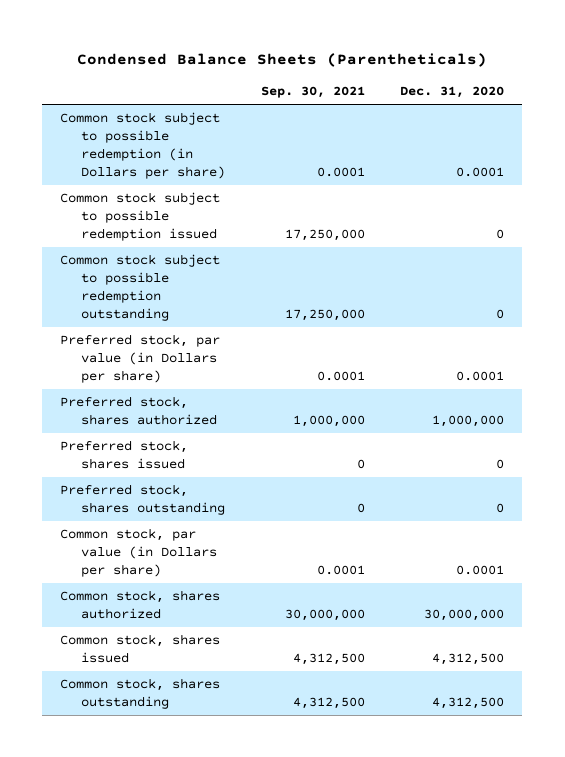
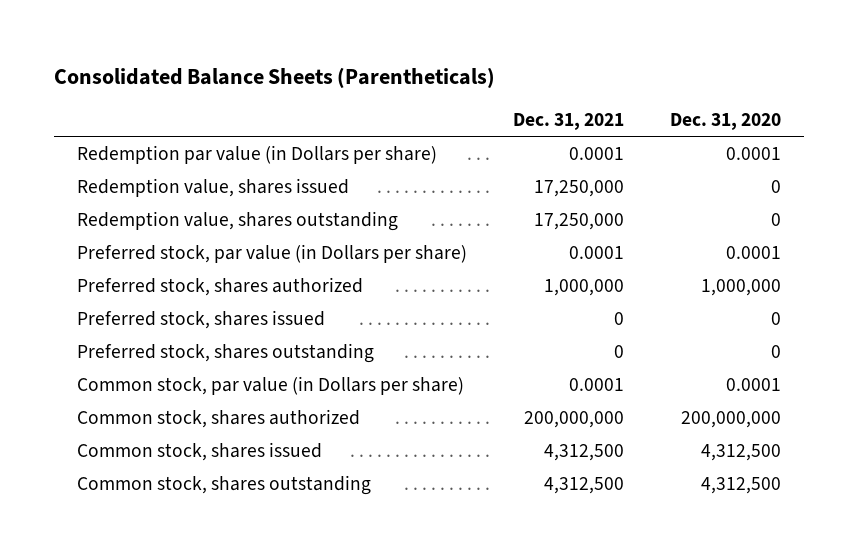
[77,53,488,68] Condensed Balance Sheets (Parentheticals) -> [53,66,495,88] Consolidated Balance Sheets (Parentheticals)
[260,86,365,99] Sep. 30, 2021 -> none
none -> [512,113,624,131] Dec. 31, 2021
[60,112,225,180] Common stock subject to possible redemption (in Dollars per share) -> [76,145,437,165] Redemption par value (in Dollars per share)
[60,192,221,242] Common stock subject to possible redemption issued -> [76,178,349,198] Redemption value, shares issued
[60,254,221,322] Common stock subject to possible redemption outstanding -> [76,211,398,232] Redemption value, shares outstanding
[424,609,505,622] 30,000,000 -> [680,411,781,429] 200,000,000

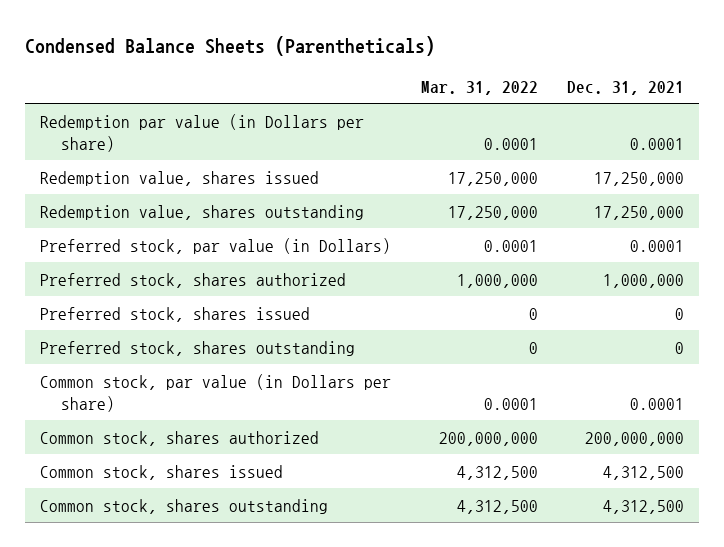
[53,66,495,88] Consolidated Balance Sheets (Parentheticals) -> [25,36,436,57] Condensed Balance Sheets (Parentheticals)
[669,113,781,131] Dec. 31, 2020 -> none
none -> [420,80,538,95] Mar. 31, 2022
[76,244,467,264] Preferred stock, par value (in Dollars per share) -> [40,237,392,254] Preferred stock, par value (in Dollars)

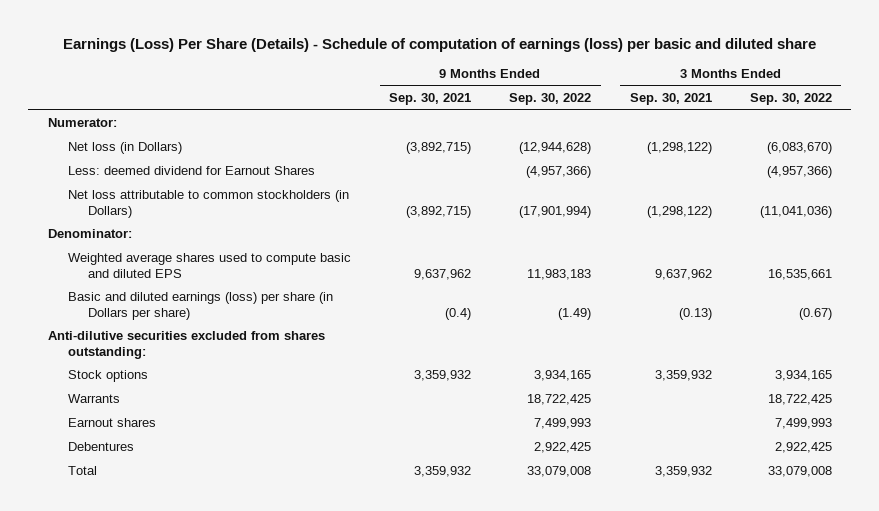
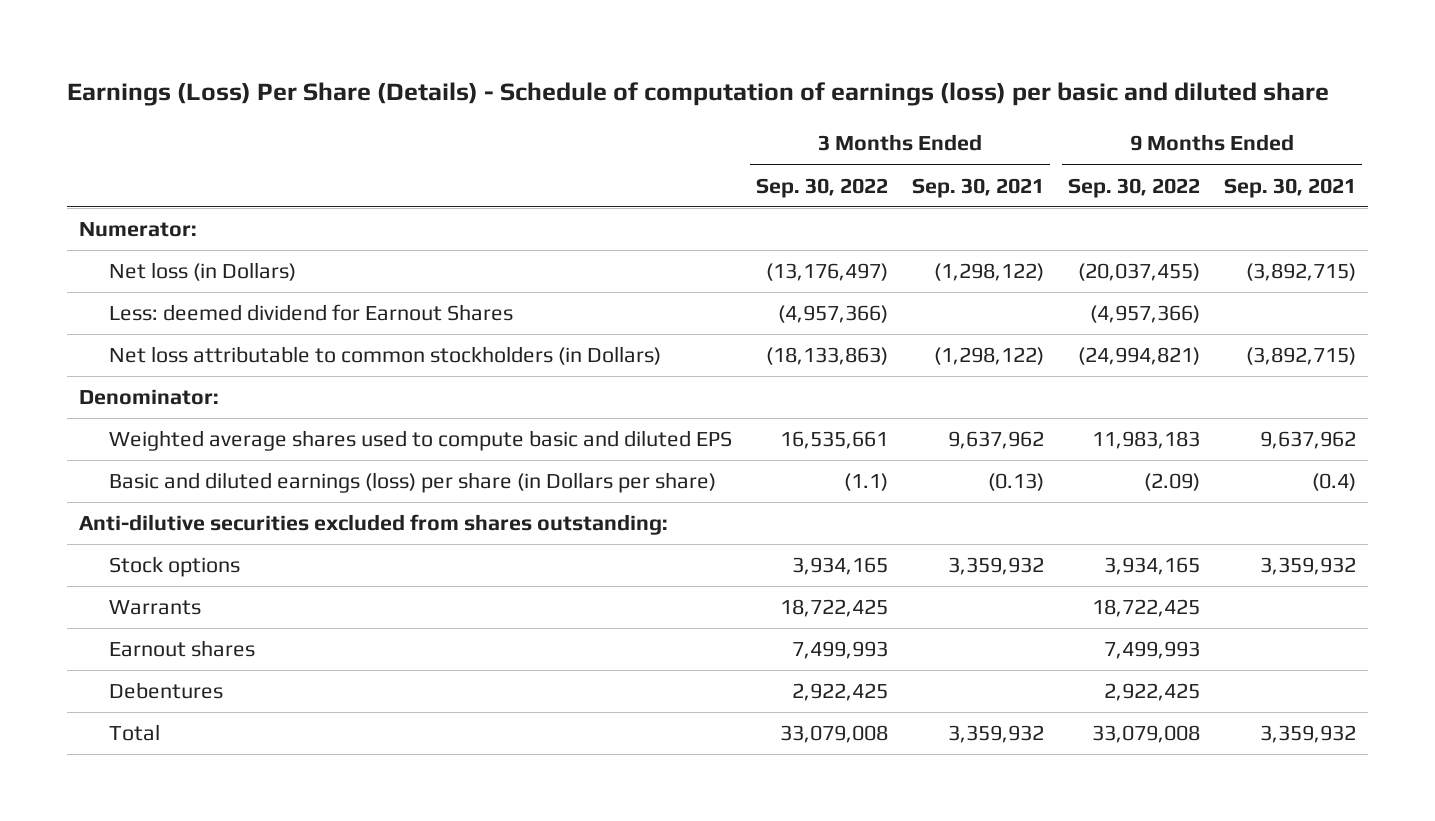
[519,142,592,155] (12,944,628) -> [1077,263,1200,282] (20,037,455)
[766,142,832,155] (6,083,670) -> [765,263,888,282] (13,176,497)
[519,205,592,218] (17,901,994) -> [1077,347,1200,366] (24,994,821)
[759,205,832,218] (11,041,036) -> [765,347,888,366] (18,133,863)
[558,307,592,320] (1.49) -> [1143,473,1200,492] (2.09)
[798,307,832,320] (0.67) -> [843,473,888,492] (1.1)

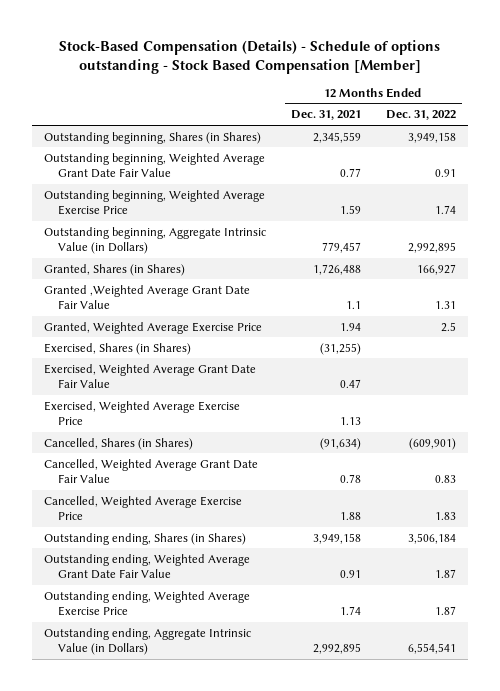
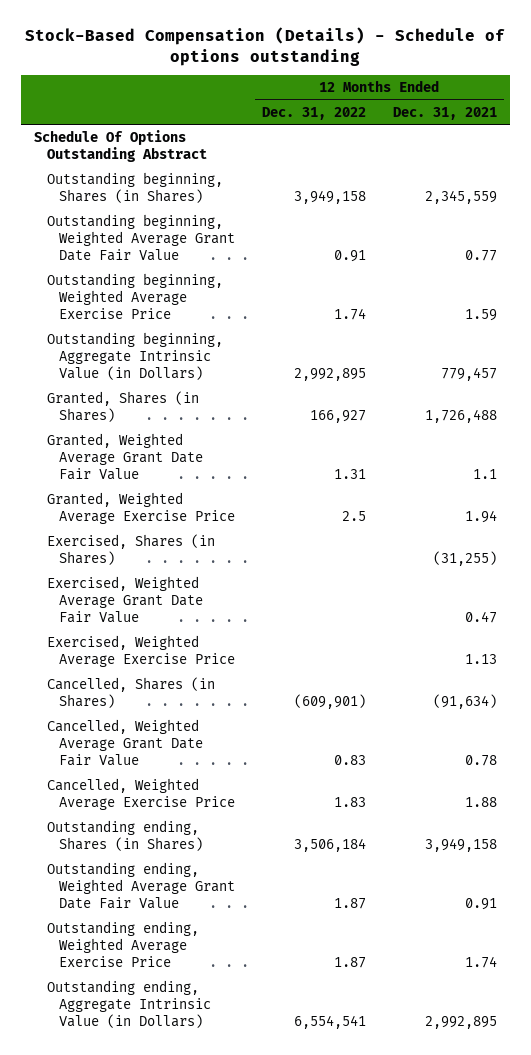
[58,39,440,75] Stock-Based Compensation (Details) - Schedule of options outstanding - Stock Based Compensation [Member] -> [25,27,506,66] Stock-Based Compensation (Details) - Schedule of options outstanding
none -> [33,129,207,163] Schedule Of Options Outstanding Abstract
[44,284,251,310] Granted ,Weighted Average Grant Date Fair Value -> [46,432,204,481] Granted, Weighted Average Grant Date Fair Value

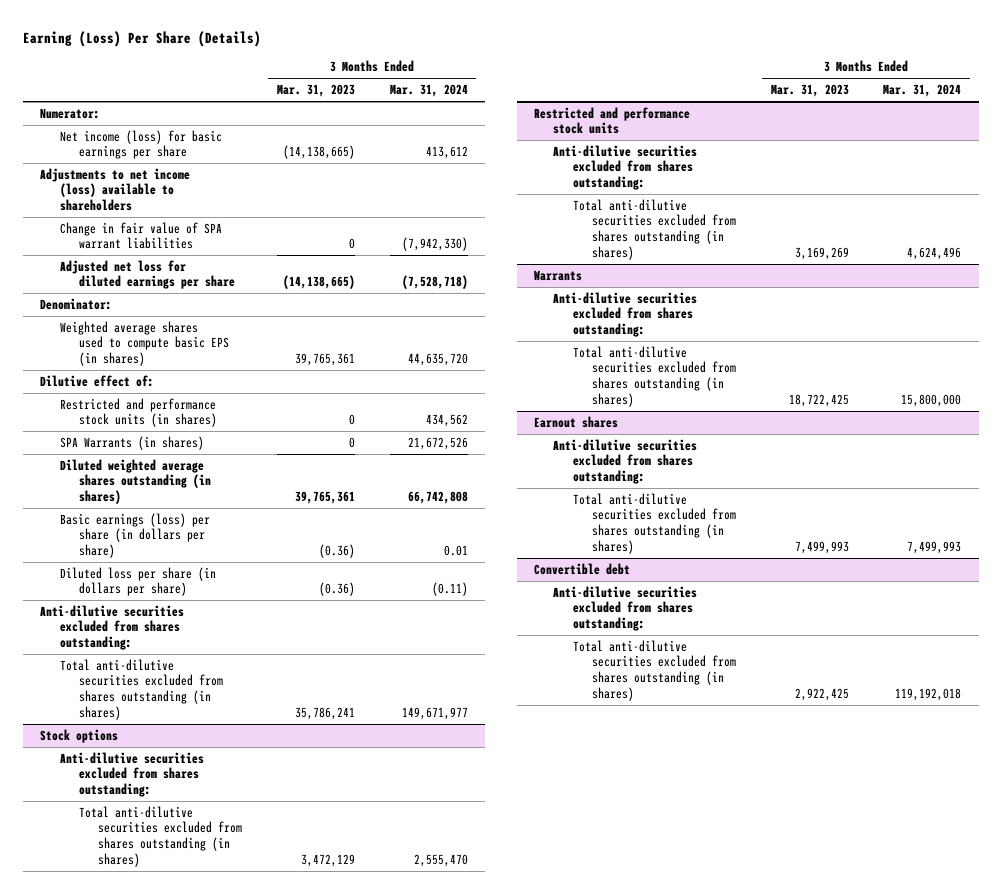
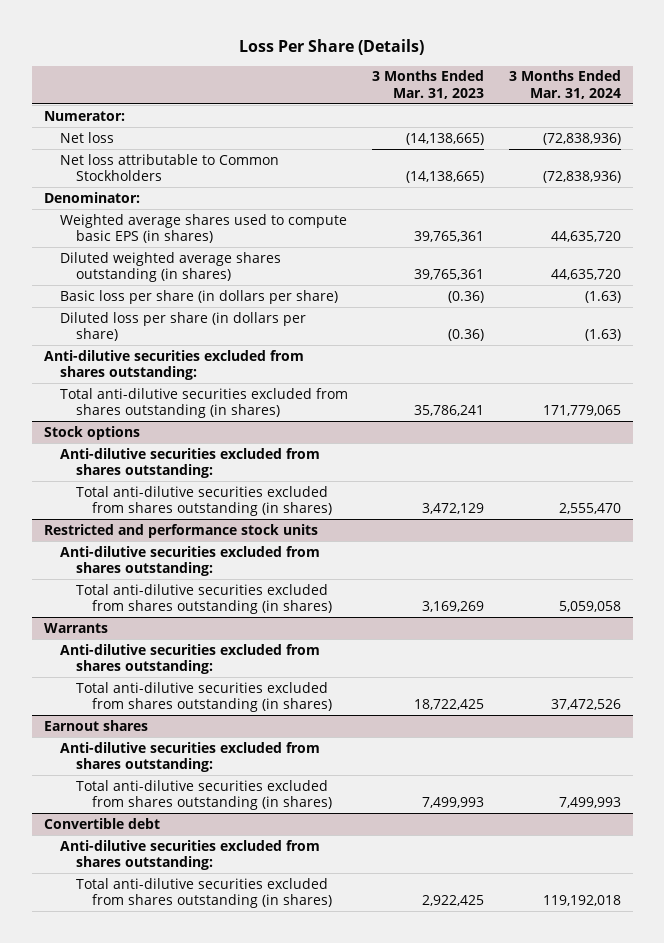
[22,30,261,47] Earning (Loss) Per Share (Details) -> [239,39,425,56] Loss Per Share (Details)
[40,167,191,212] Adjustments to net income (loss) available to shareholders -> none
[59,221,222,250] Change in fair value of SPA warrant liabilities -> none
[59,259,235,290] Adjusted net loss for diluted earnings per share -> none
[59,129,222,160] Net income (loss) for basic earnings per share -> [59,131,114,143] Net loss
[425,146,468,160] 413,612 -> [542,132,621,145] (72,838,936)
none -> [59,153,279,181] Net loss attributable to Common Stockholders
[40,374,155,387] Dilutive effect of: -> none
[59,397,217,428] Restricted and performance stock units (in shares) -> none
[59,435,204,450] SPA Warrants (in shares) -> none
[407,491,468,505] 66,742,808 -> [550,268,621,280] 44,635,720
[59,512,210,559] Basic earnings (loss) per share (in dollars per share) -> [59,289,338,304] Basic loss per share (in dollars per share)
[443,545,468,557] 0.01 -> [584,290,621,303] (1.63)
[431,582,468,597] (0.11) -> [584,328,621,341] (1.63)
[401,706,468,720] 149,671,977 -> [542,404,621,416] 171,779,065
[907,246,962,260] 4,624,496 -> [558,600,621,612] 5,059,058
[901,393,962,407] 15,800,000 -> [550,698,621,710] 37,472,526

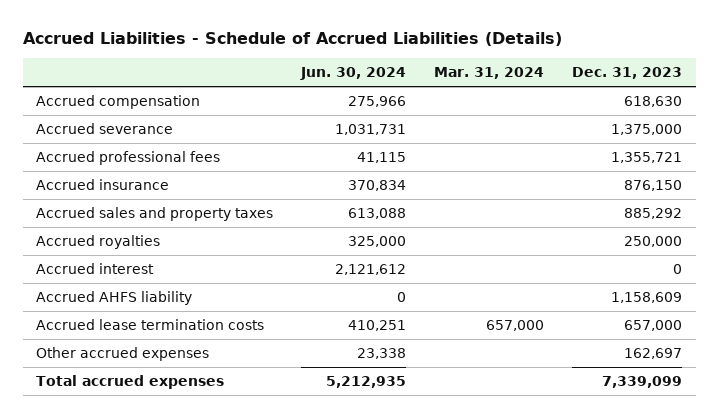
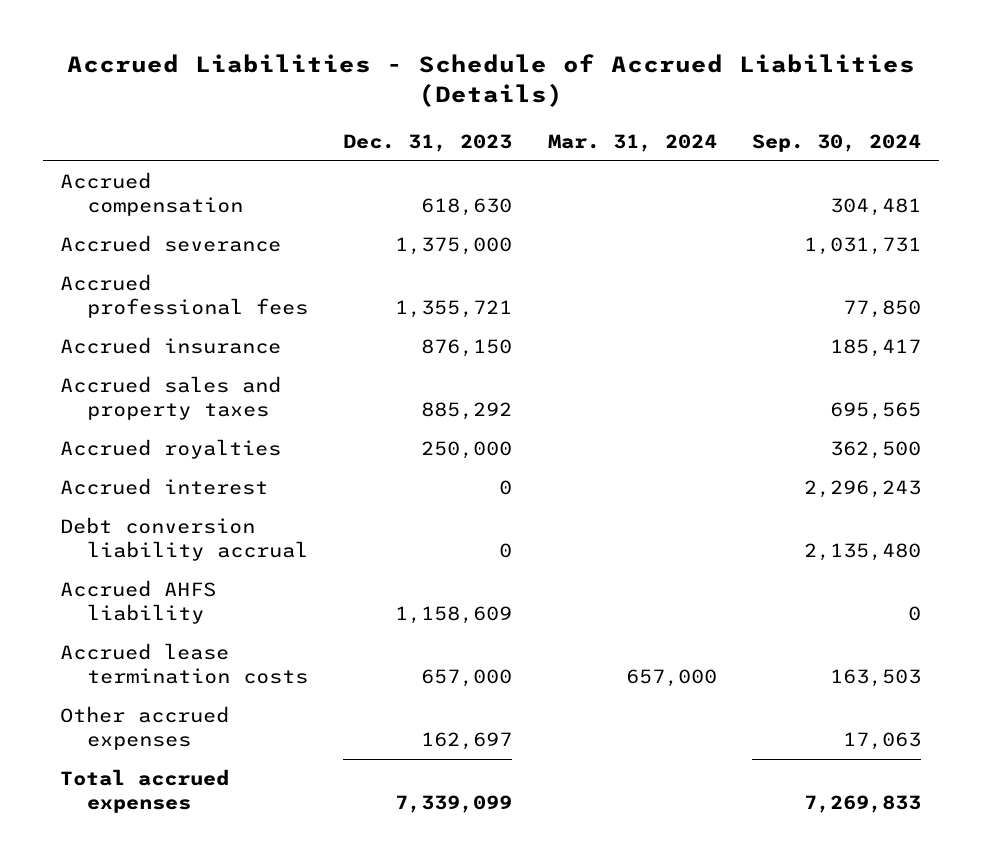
[300,67,407,81] Jun. 30, 2024 -> none
none -> [752,133,922,152] Sep. 30, 2024
none -> [60,517,308,561] Debt conversion liability accrual

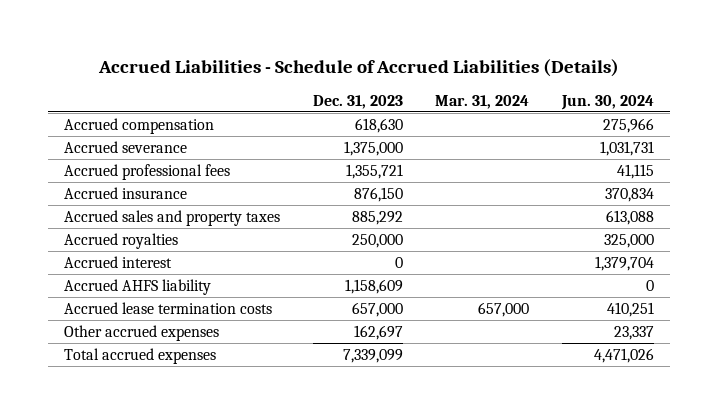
[752,133,922,152] Sep. 30, 2024 -> none
none -> [560,95,654,111] Jun. 30, 2024
[60,517,308,561] Debt conversion liability accrual -> none

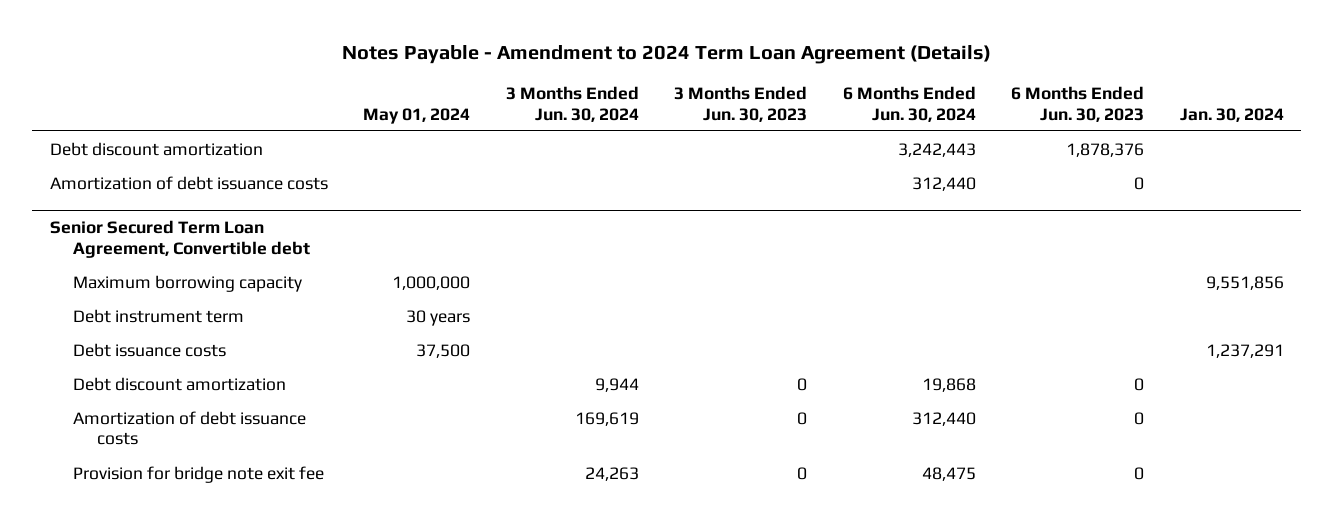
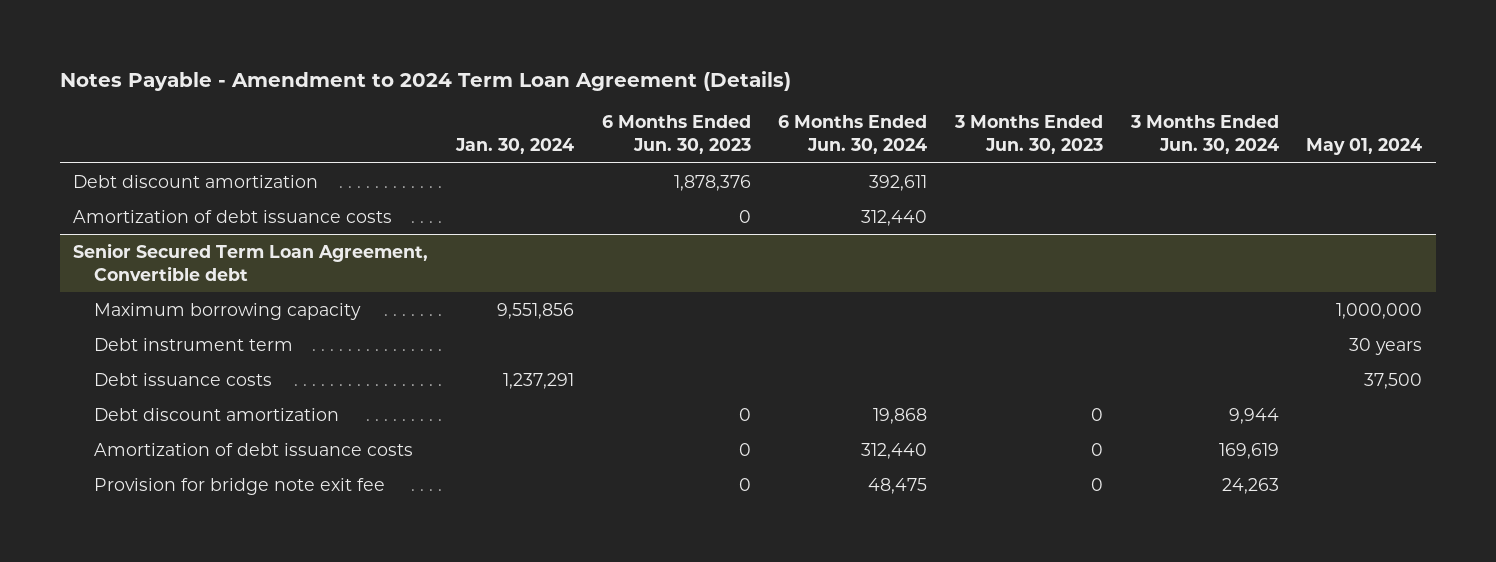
[897,142,976,157] 3,242,443 -> [869,174,928,191] 392,611

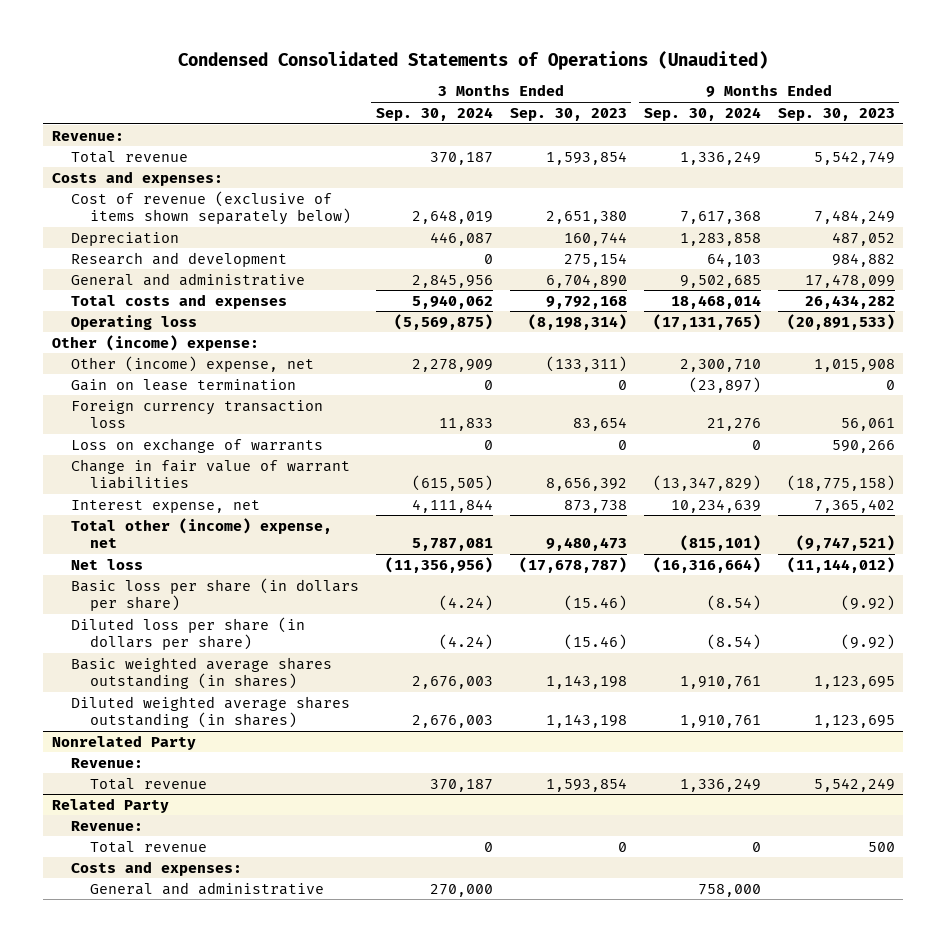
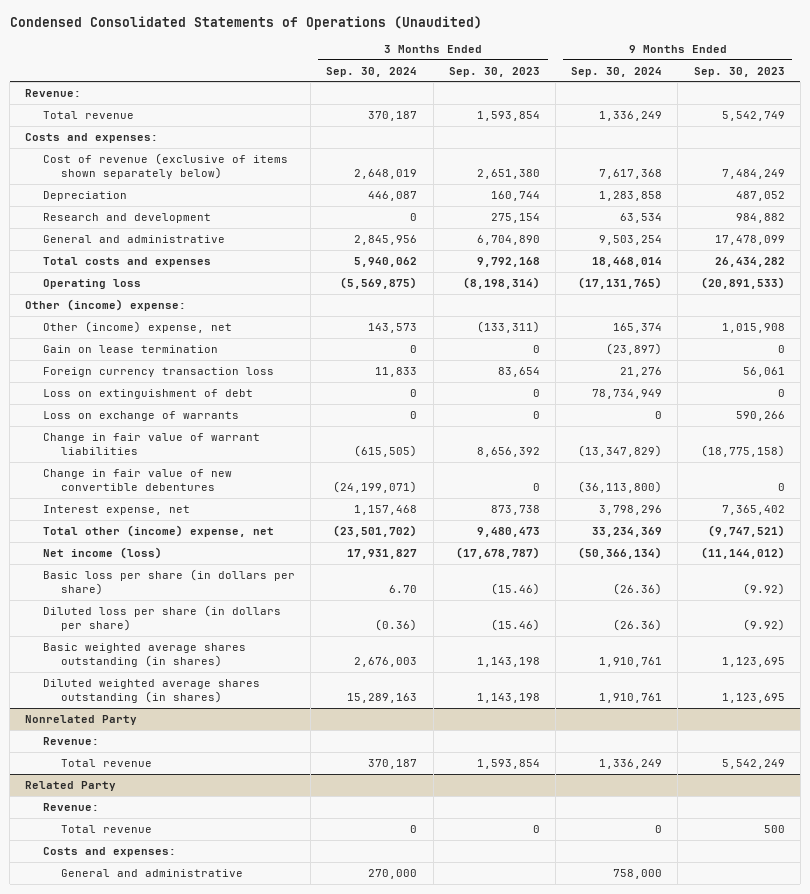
[706,252,761,267] 64,103 -> [620,212,663,223] 63,534
[679,274,761,288] 9,502,685 -> [599,234,663,245] 9,503,254
[411,358,493,372] 2,278,909 -> [368,322,418,333] 143,573
[679,358,761,372] 2,300,710 -> [613,322,663,333] 165,374
none -> [42,388,253,399] Loss on extinguishment of debt
none -> [42,468,232,491] Change in fair value of new convertible debentures
[411,498,493,513] 4,111,844 -> [354,504,418,515] 1,157,468
[670,498,761,513] 10,234,639 -> [599,504,663,515] 3,798,296
[411,538,493,552] 5,787,081 -> [333,524,418,537] (23,501,702)
[679,535,761,552] (815,101) -> [592,526,663,537] 33,234,369
[70,558,143,570] Net loss -> [42,546,162,559] Net income (loss)
[384,556,493,573] (11,356,956) -> [347,548,418,559] 17,931,827
[652,556,761,573] (16,316,664) -> [578,546,663,559] (50,366,134)
[438,595,493,612] (4.24) -> [389,584,418,593] 6.70
[706,595,761,612] (8.54) -> [613,582,663,595] (26.36)
[438,634,493,651] (4.24) -> [375,618,418,631] (0.36)
[706,634,761,651] (8.54) -> [613,618,663,631] (26.36)
[411,715,493,729] 2,676,003 -> [347,692,418,703] 15,289,163

